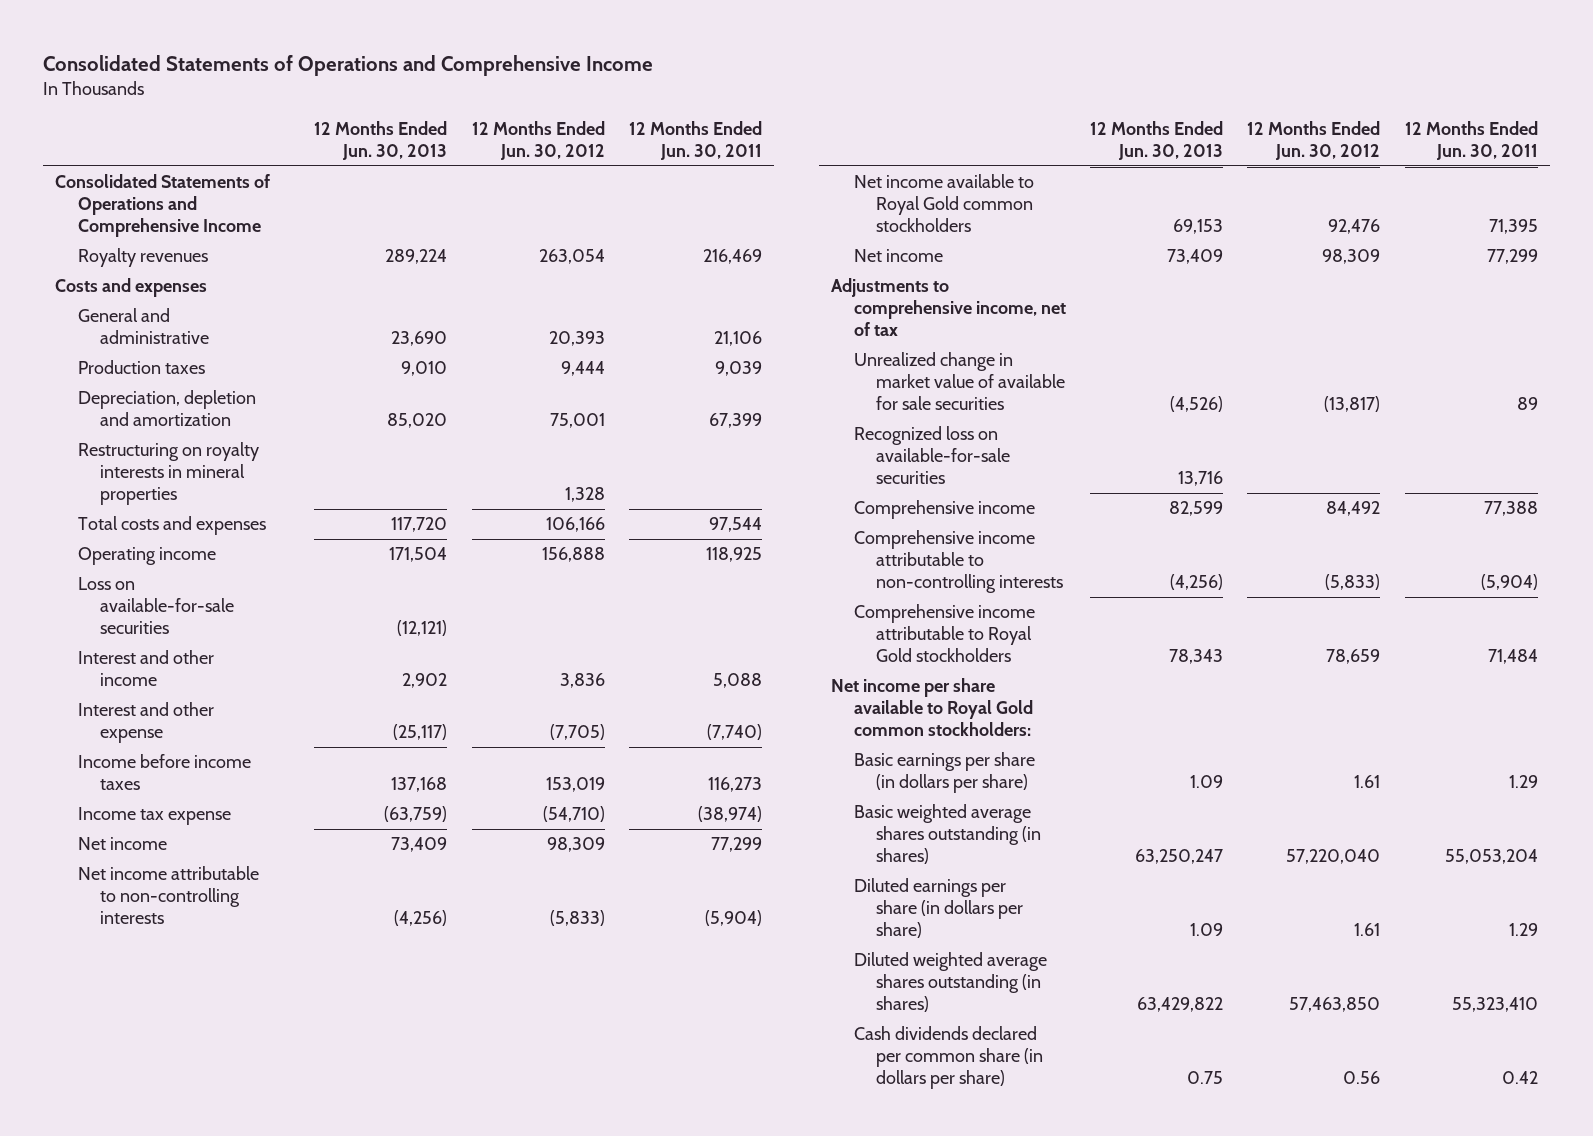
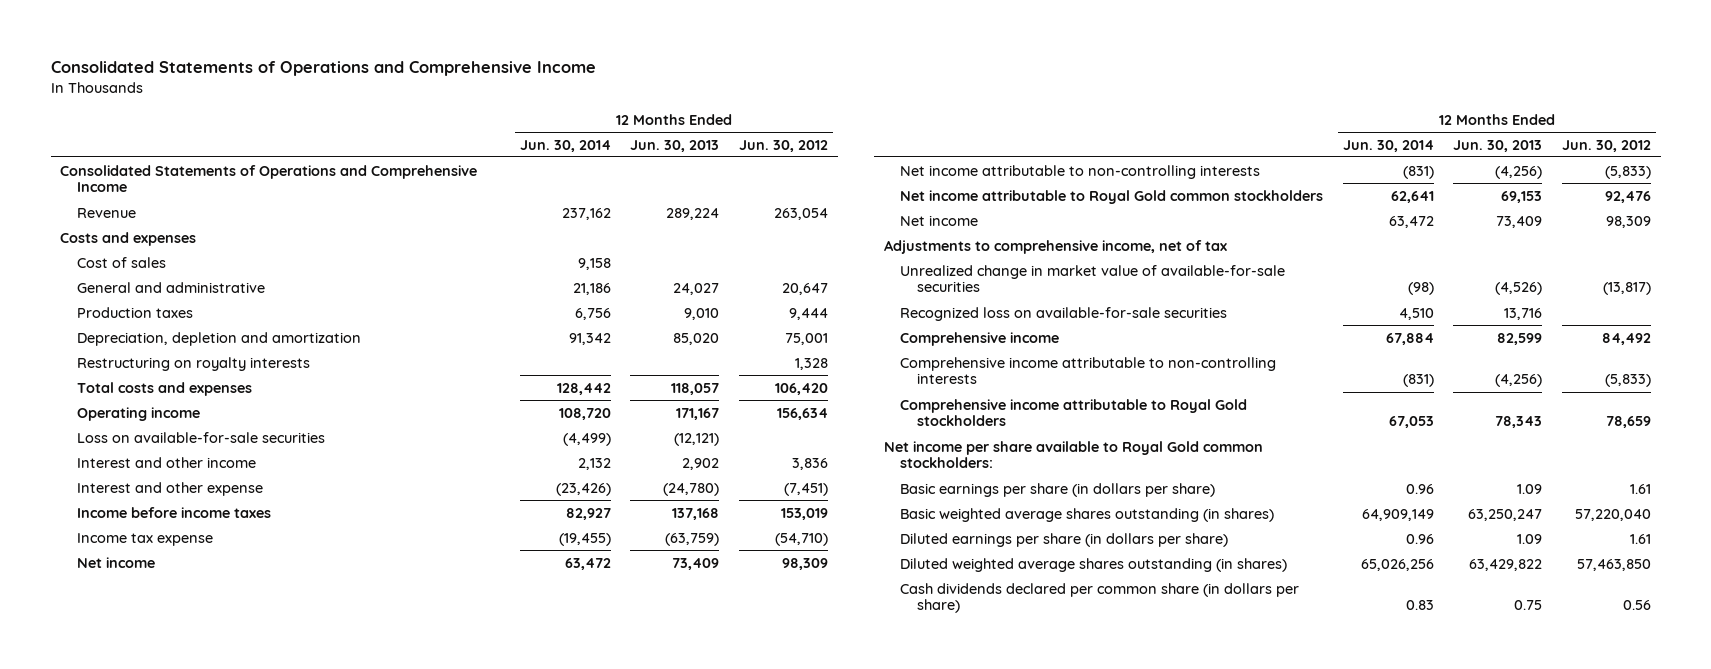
[628,120,762,160] 12 Months Ended Jun. 30, 2011 -> none
none -> [519,139,611,152] Jun. 30, 2014
[77,248,208,268] Royalty revenues -> [77,207,137,218] Revenue
none -> [77,256,167,268] Cost of sales
[391,331,448,347] 23,690 -> [673,282,720,295] 24,027
[548,331,605,347] 20,393 -> [781,282,828,295] 20,647
[77,442,259,506] Restructuring on royalty interests in mineral properties -> [77,356,311,371] Restructuring on royalty interests
[391,517,448,533] 117,720 -> [671,382,720,395] 118,057
[545,517,605,533] 106,166 -> [774,382,828,395] 106,420
[389,547,448,563] 171,504 -> [676,407,720,420] 171,167
[541,547,605,563] 156,888 -> [776,407,828,420] 156,634
[393,724,448,741] (25,117) -> [663,482,720,496] (24,780)
[549,724,605,741] (7,705) -> [783,482,828,496] (7,451)
[853,174,1034,233] Net income available to Royal Gold common stockholders -> [900,189,1324,204] Net income attributable to Royal Gold common stockholders
[853,352,1066,411] Unrealized change in market value of available for sale securities -> [900,264,1286,293] Unrealized change in market value of available-for-sale securities

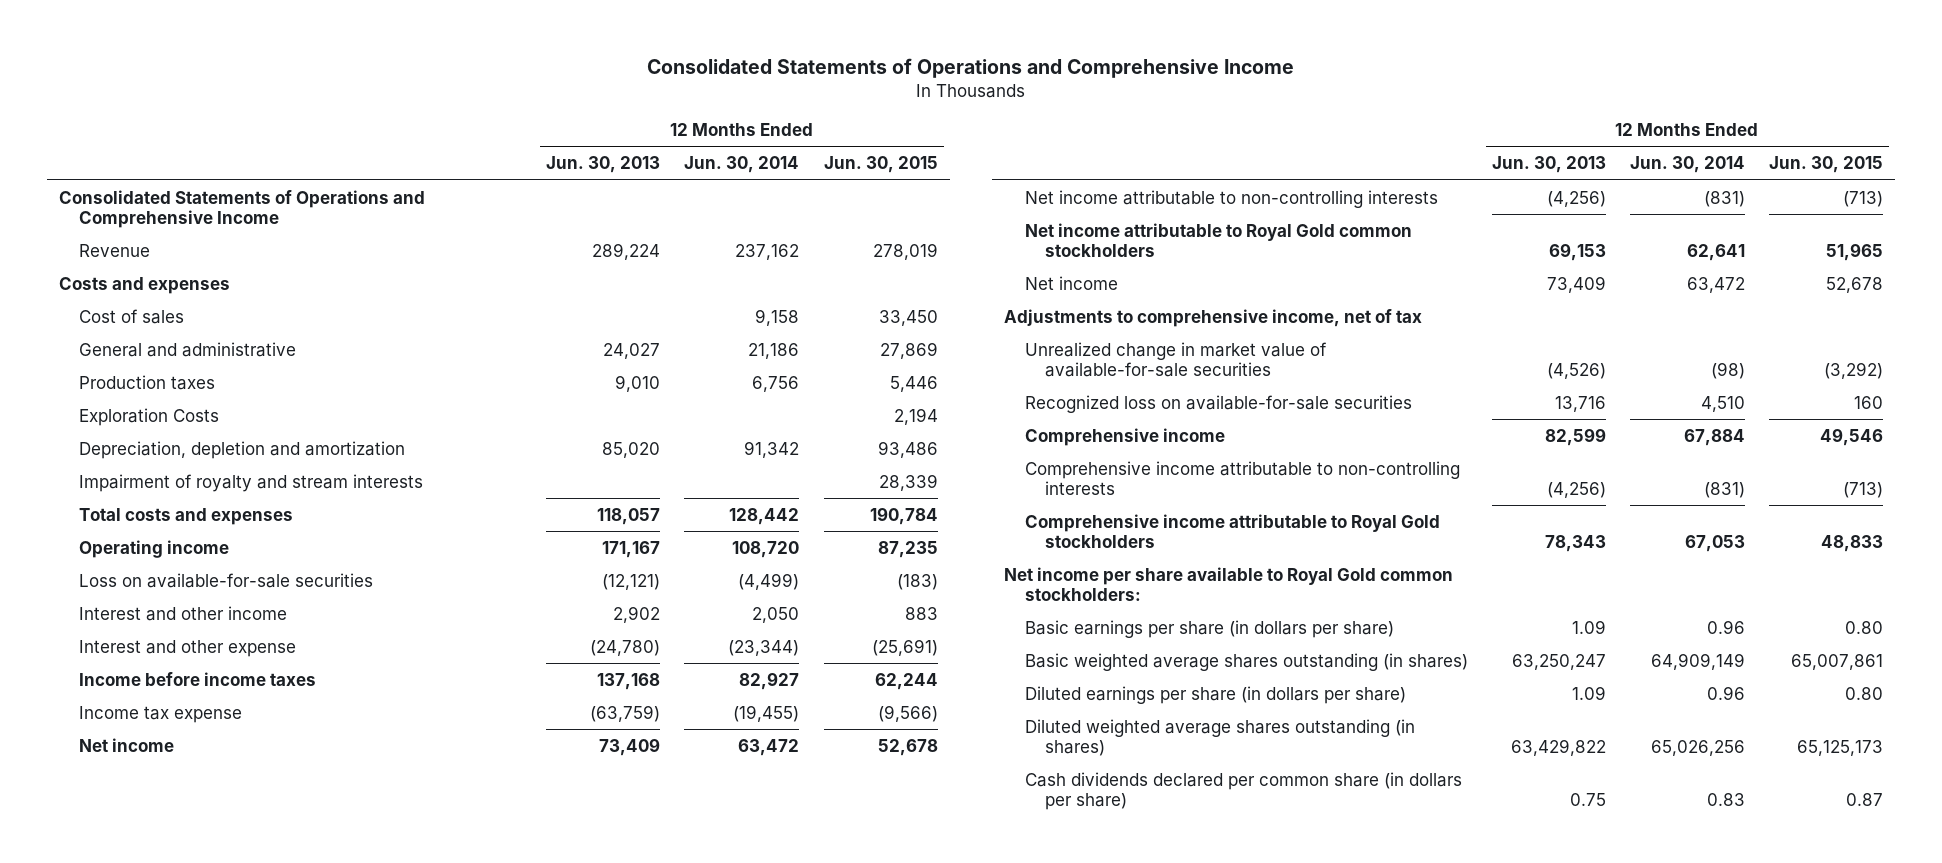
[738,139,828,152] Jun. 30, 2012 -> none
none -> [823,156,938,174] Jun. 30, 2015
none -> [79,407,220,426] Exploration Costs
[77,356,311,371] Restructuring on royalty interests -> none
none -> [79,473,424,492] Impairment of royalty and stream interests
[577,457,611,470] 2,132 -> [752,606,800,623] 2,050
[555,482,611,496] (23,426) -> [728,639,800,656] (23,344)

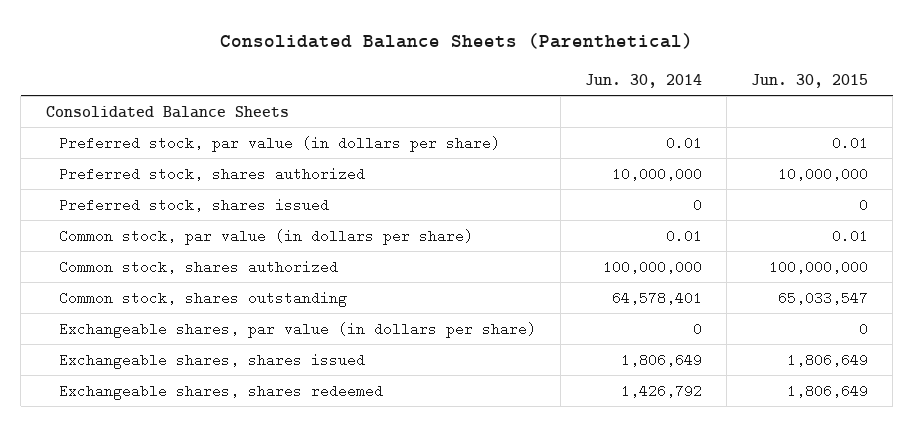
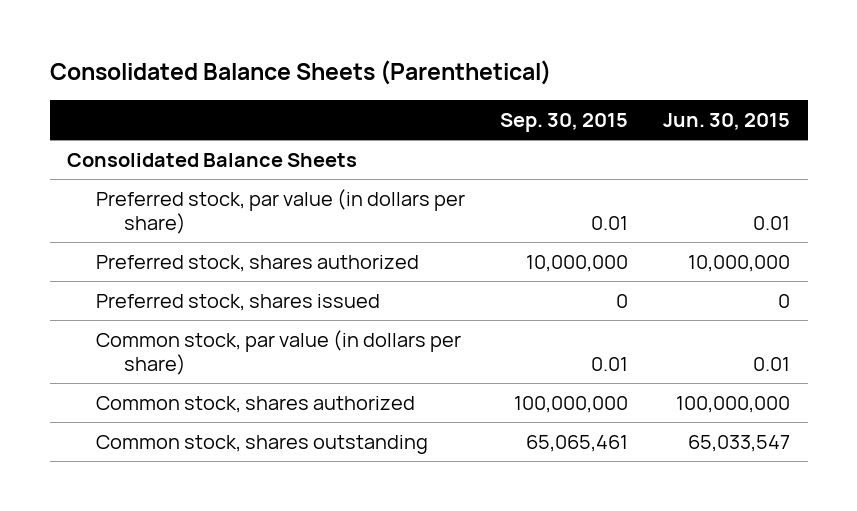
[585,74,703,89] Jun. 30, 2014 -> none
none -> [499,112,628,132] Sep. 30, 2015
[58,321,536,338] Exchangeable shares, par value (in dollars per share) -> none
[58,352,365,369] Exchangeable shares, shares issued -> none
[58,383,383,400] Exchangeable shares, shares redeemed -> none

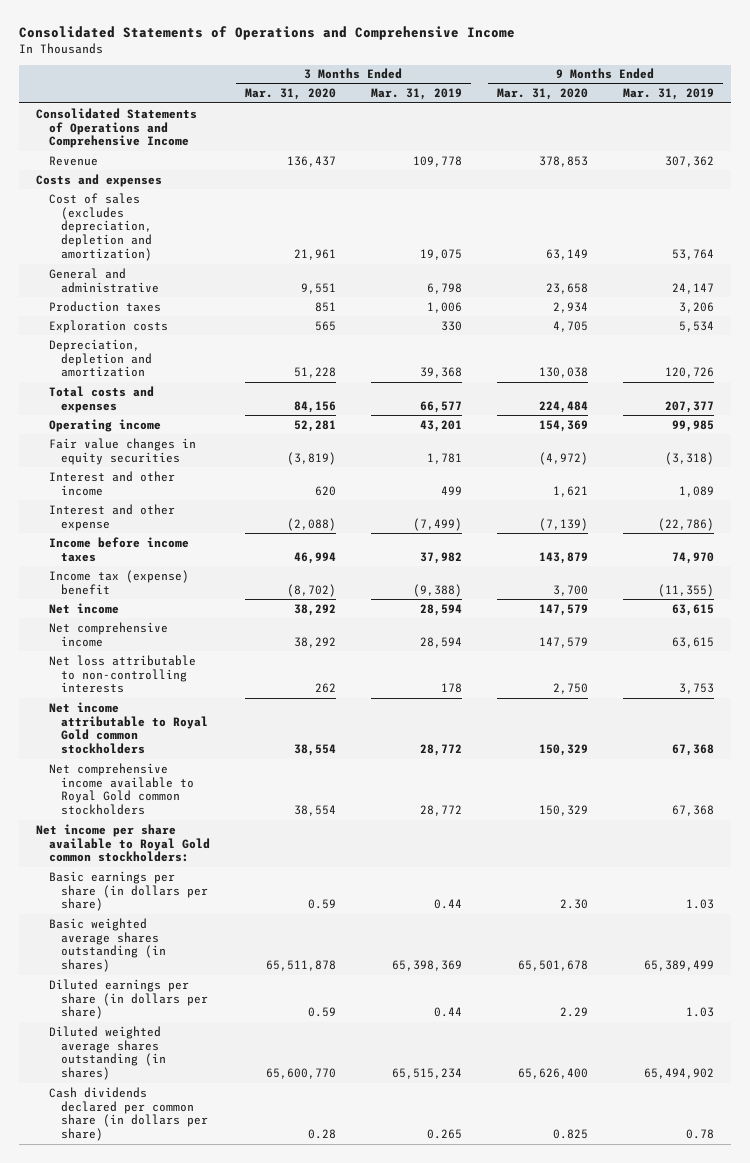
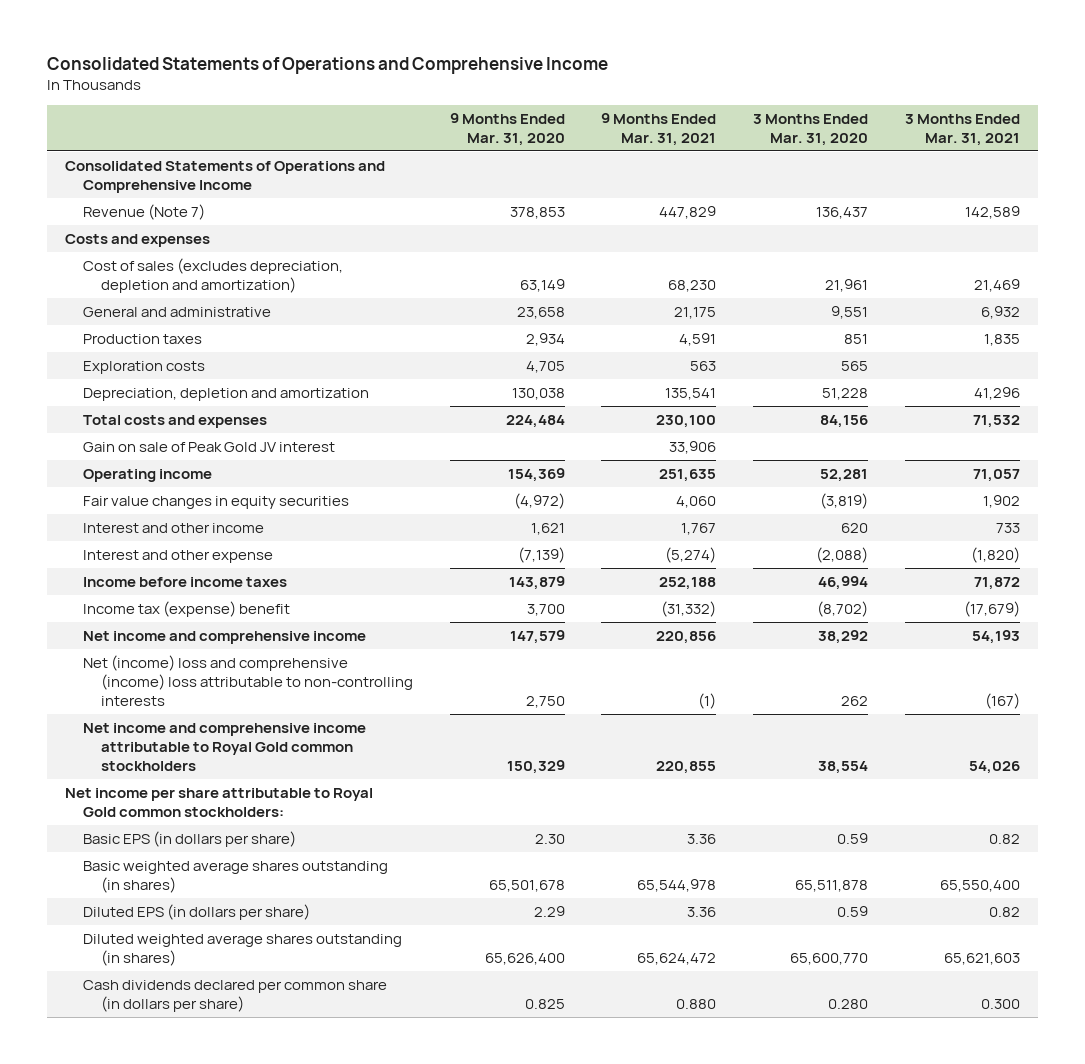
[370,88,462,101] Mar. 31, 2019 -> none
[622,88,714,101] Mar. 31, 2019 -> none
none -> [601,112,717,147] 9 Months Ended Mar. 31, 2021
none -> [904,113,1020,147] 3 Months Ended Mar. 31, 2021
[48,155,98,166] Revenue -> [83,203,206,220] Revenue (Note 7)
none -> [83,441,336,452] Gain on sale of Peak Gold JV interest
[48,602,119,614] Net income -> none
[48,762,195,816] Net comprehensive income available to Royal Gold common stockholders -> none
[48,621,168,647] Net comprehensive income -> [83,630,367,644] Net income and comprehensive income
[48,654,196,694] Net loss attributable to non-controlling interests -> [83,654,413,707] Net (income) loss and comprehensive (income) loss attributable to non-controlling interests
[48,701,209,755] Net income attributable to Royal Gold common stockholders -> [83,722,367,772] Net income and comprehensive income attributable to Royal Gold common stockholders
[36,823,210,863] Net income per share available to Royal Gold common stockholders: -> [65,787,374,817] Net income per share attributable to Royal Gold common stockholders:
[48,870,209,912] Basic earnings per share (in dollars per share) -> [83,830,297,847] Basic EPS (in dollars per share)
[48,978,209,1020] Diluted earnings per share (in dollars per share) -> [83,903,311,920] Diluted EPS (in dollars per share)
[307,1129,336,1140] 0.28 -> [828,998,869,1009] 0.280

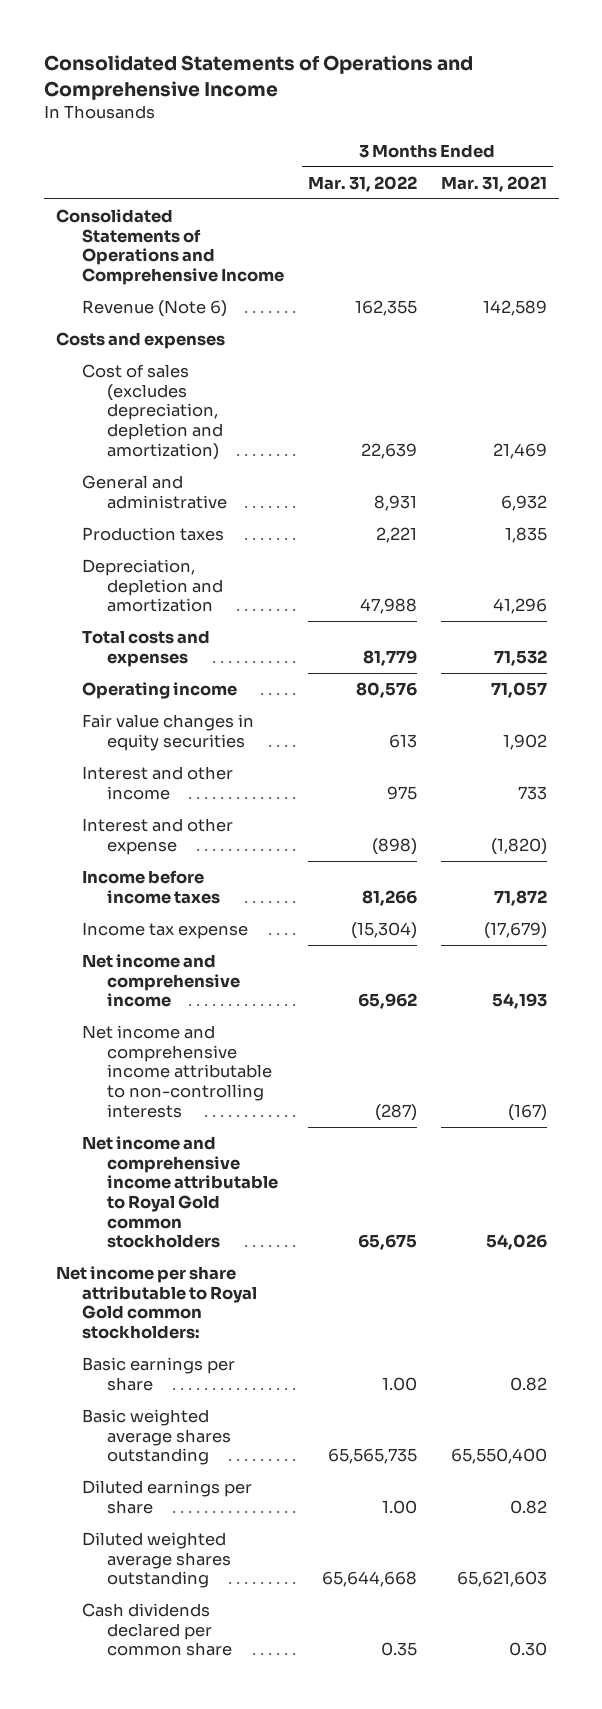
[449,112,565,147] 9 Months Ended Mar. 31, 2020 -> none
[601,112,717,147] 9 Months Ended Mar. 31, 2021 -> none
[753,113,869,147] 3 Months Ended Mar. 31, 2020 -> none
none -> [307,175,417,192] Mar. 31, 2022
[83,203,206,220] Revenue (Note 7) -> [81,300,227,318] Revenue (Note 6)
[83,360,206,374] Exploration costs -> none
[83,441,336,452] Gain on sale of Peak Gold JV interest -> none
[83,600,291,617] Income tax (expense) benefit -> [81,922,248,940] Income tax expense
[83,654,413,707] Net (income) loss and comprehensive (income) loss attributable to non-controlling interests -> [81,1025,273,1118] Net income and comprehensive income attributable to non-controlling interests
[83,830,297,847] Basic EPS (in dollars per share) -> [81,1357,235,1391] Basic earnings per share
[83,860,389,893] Basic weighted average shares outstanding (in shares) -> [81,1409,232,1466] Basic weighted average shares outstanding
[83,903,311,920] Diluted EPS (in dollars per share) -> [81,1480,252,1514] Diluted earnings per share
[83,933,403,966] Diluted weighted average shares outstanding (in shares) -> [81,1532,232,1589] Diluted weighted average shares outstanding
[83,979,388,1012] Cash dividends declared per common share (in dollars per share) -> [81,1603,233,1657] Cash dividends declared per common share
[980,998,1020,1009] 0.300 -> [508,1642,547,1657] 0.30

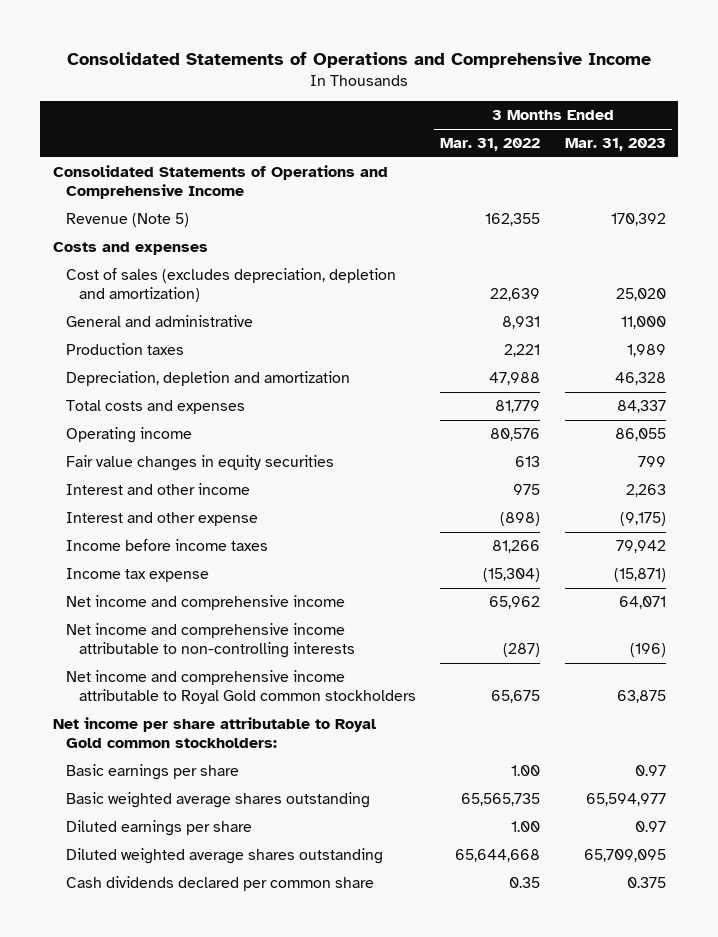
[440,175,547,192] Mar. 31, 2021 -> none
none -> [564,138,666,152] Mar. 31, 2023
[81,300,227,318] Revenue (Note 6) -> [65,213,189,228] Revenue (Note 5)

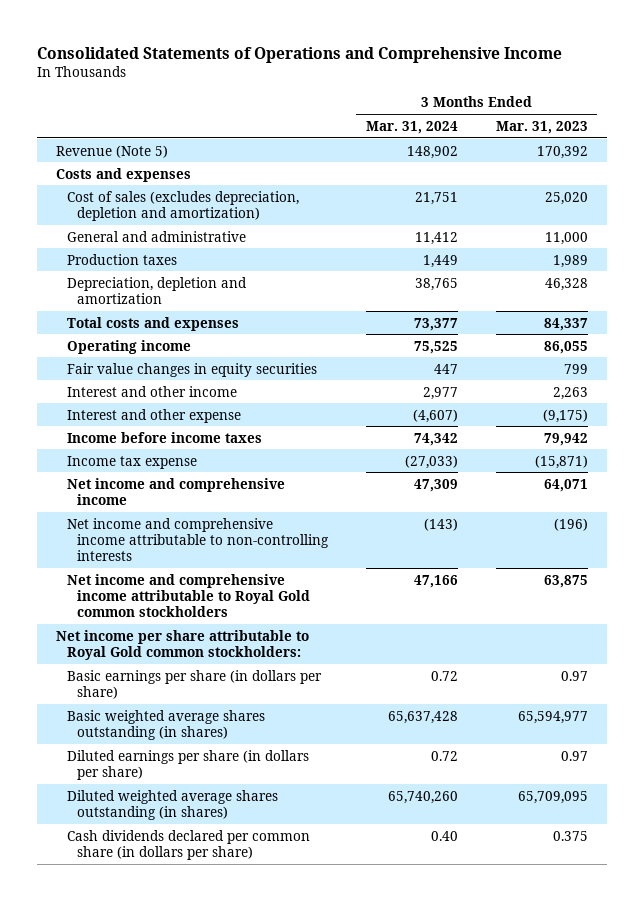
[440,138,541,152] Mar. 31, 2022 -> none
none -> [365,120,458,134] Mar. 31, 2024
[52,165,388,200] Consolidated Statements of Operations and Comprehensive Income -> none
[65,764,239,781] Basic earnings per share -> [66,669,322,699] Basic earnings per share (in dollars per share)
[65,792,370,809] Basic weighted average shares outstanding -> [66,709,265,740] Basic weighted average shares outstanding (in shares)
[65,820,252,837] Diluted earnings per share -> [66,749,309,780] Diluted earnings per share (in dollars per share)
[65,848,383,865] Diluted weighted average shares outstanding -> [66,789,278,820] Diluted weighted average shares outstanding (in shares)
[65,876,374,892] Cash dividends declared per common share -> [66,829,310,860] Cash dividends declared per common share (in dollars per share)

